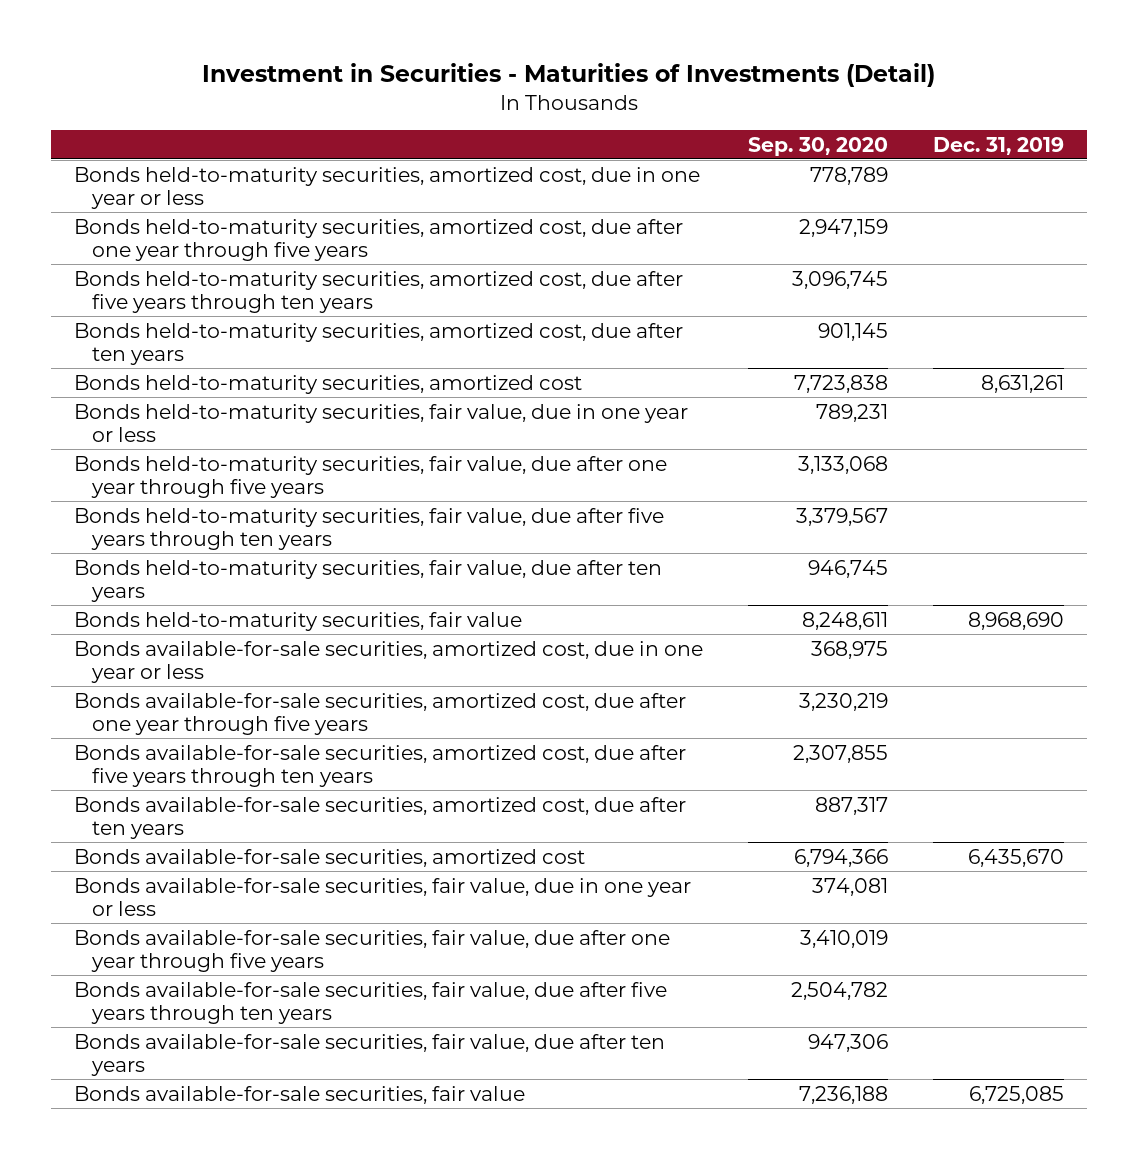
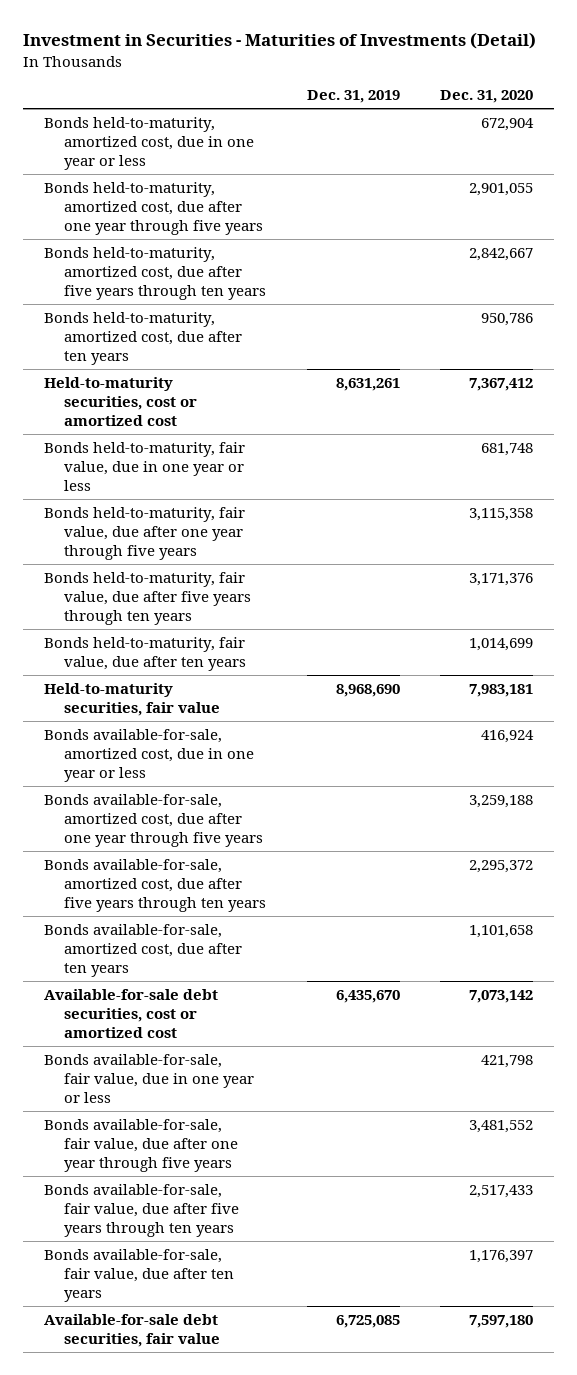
[747,136,888,156] Sep. 30, 2020 -> none
none -> [440,90,534,104] Dec. 31, 2020
[73,166,700,210] Bonds held-to-maturity securities, amortized cost, due in one year or less -> [43,116,255,170] Bonds held-to-maturity, amortized cost, due in one year or less
[73,218,683,262] Bonds held-to-maturity securities, amortized cost, due after one year through five years -> [43,181,264,235] Bonds held-to-maturity, amortized cost, due after one year through five years
[73,270,683,314] Bonds held-to-maturity securities, amortized cost, due after five years through ten years -> [43,246,267,300] Bonds held-to-maturity, amortized cost, due after five years through ten years
[73,322,683,366] Bonds held-to-maturity securities, amortized cost, due after ten years -> [43,311,243,365] Bonds held-to-maturity, amortized cost, due after ten years
[73,374,582,394] Bonds held-to-maturity securities, amortized cost -> [43,376,198,426] Held-to-maturity securities, cost or amortized cost
[73,403,688,443] Bonds held-to-maturity securities, fair value, due in one year or less -> [43,441,245,491] Bonds held-to-maturity, fair value, due in one year or less
[73,455,667,499] Bonds held-to-maturity securities, fair value, due after one year through five years -> [43,506,245,560] Bonds held-to-maturity, fair value, due after one year through five years
[73,507,664,551] Bonds held-to-maturity securities, fair value, due after five years through ten years -> [43,571,252,625] Bonds held-to-maturity, fair value, due after five years through ten years
[73,559,662,603] Bonds held-to-maturity securities, fair value, due after ten years -> [43,636,247,671] Bonds held-to-maturity, fair value, due after ten years
[73,611,522,631] Bonds held-to-maturity securities, fair value -> [43,682,221,716] Held-to-maturity securities, fair value
[73,640,703,684] Bonds available-for-sale securities, amortized cost, due in one year or less -> [43,728,255,782] Bonds available-for-sale, amortized cost, due in one year or less
[73,692,686,736] Bonds available-for-sale securities, amortized cost, due after one year through five years -> [43,793,264,847] Bonds available-for-sale, amortized cost, due after one year through five years
[73,744,686,788] Bonds available-for-sale securities, amortized cost, due after five years through ten years -> [43,858,267,912] Bonds available-for-sale, amortized cost, due after five years through ten years
[73,796,686,840] Bonds available-for-sale securities, amortized cost, due after ten years -> [43,923,243,977] Bonds available-for-sale, amortized cost, due after ten years
[73,848,585,867] Bonds available-for-sale securities, amortized cost -> [43,988,218,1038] Available-for-sale debt securities, cost or amortized cost
[73,877,691,917] Bonds available-for-sale securities, fair value, due in one year or less -> [43,1053,255,1103] Bonds available-for-sale, fair value, due in one year or less
[73,929,670,973] Bonds available-for-sale securities, fair value, due after one year through five years -> [43,1118,239,1172] Bonds available-for-sale, fair value, due after one year through five years
[73,981,667,1025] Bonds available-for-sale securities, fair value, due after five years through ten years -> [43,1183,240,1237] Bonds available-for-sale, fair value, due after five years through ten years
[73,1033,665,1077] Bonds available-for-sale securities, fair value, due after ten years -> [43,1248,235,1302] Bonds available-for-sale, fair value, due after ten years
[73,1085,525,1104] Bonds available-for-sale securities, fair value -> [43,1313,221,1347] Available-for-sale debt securities, fair value

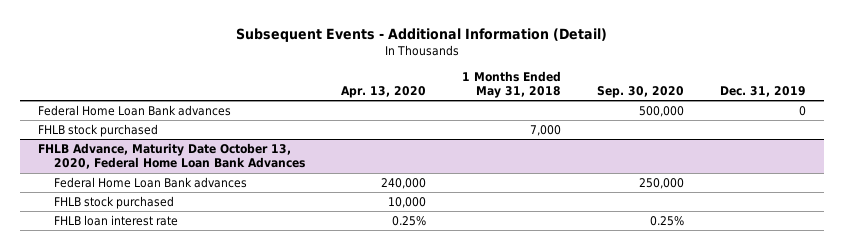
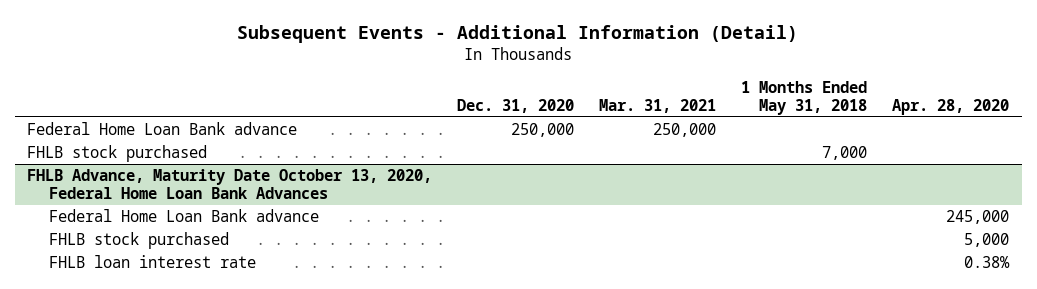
[341,86,427,99] Apr. 13, 2020 -> none
[596,86,684,99] Sep. 30, 2020 -> none
[719,86,806,98] Dec. 31, 2019 -> none
none -> [457,98,575,113] Dec. 31, 2020
none -> [599,98,717,113] Mar. 31, 2021
none -> [892,98,1010,115] Apr. 28, 2020
[37,105,231,117] Federal Home Loan Bank advances -> [27,121,298,135] Federal Home Loan Bank advance
[54,177,248,189] Federal Home Loan Bank advances -> [48,208,319,222] Federal Home Loan Bank advance

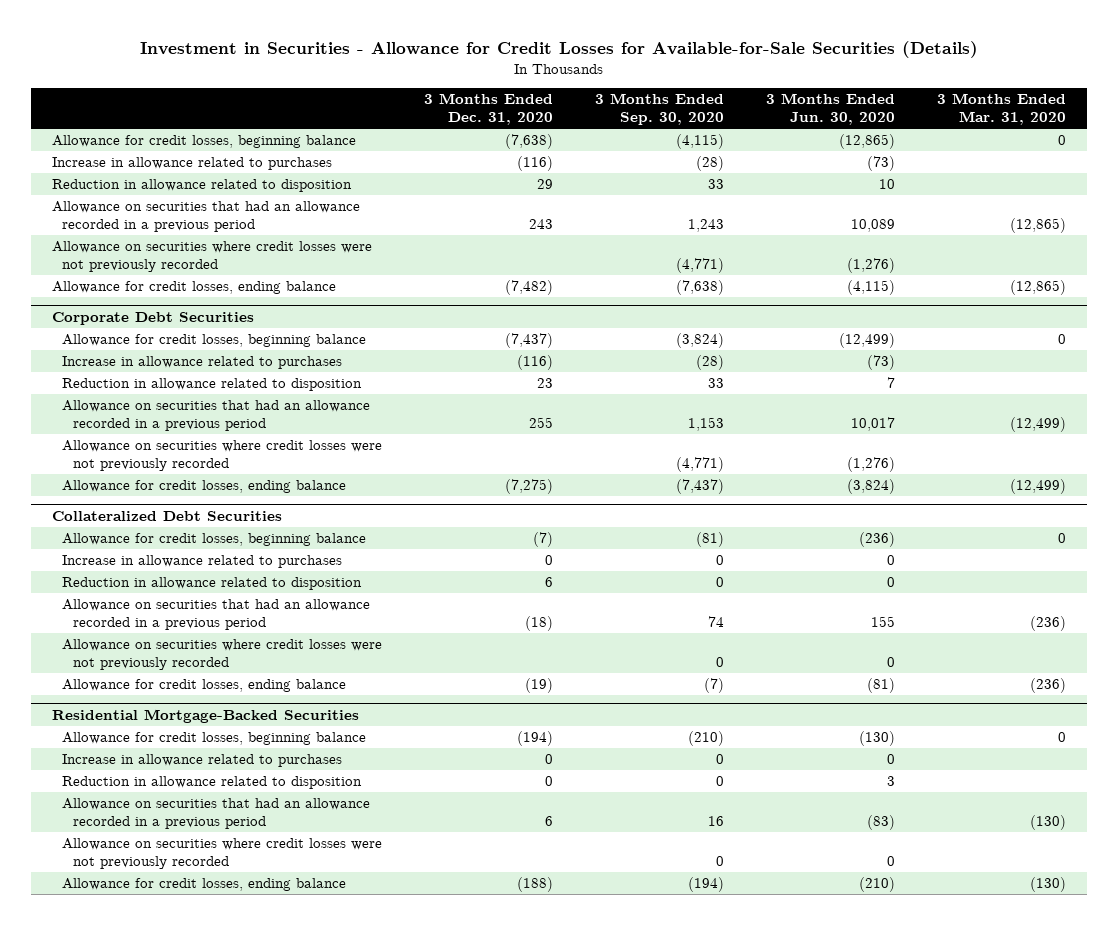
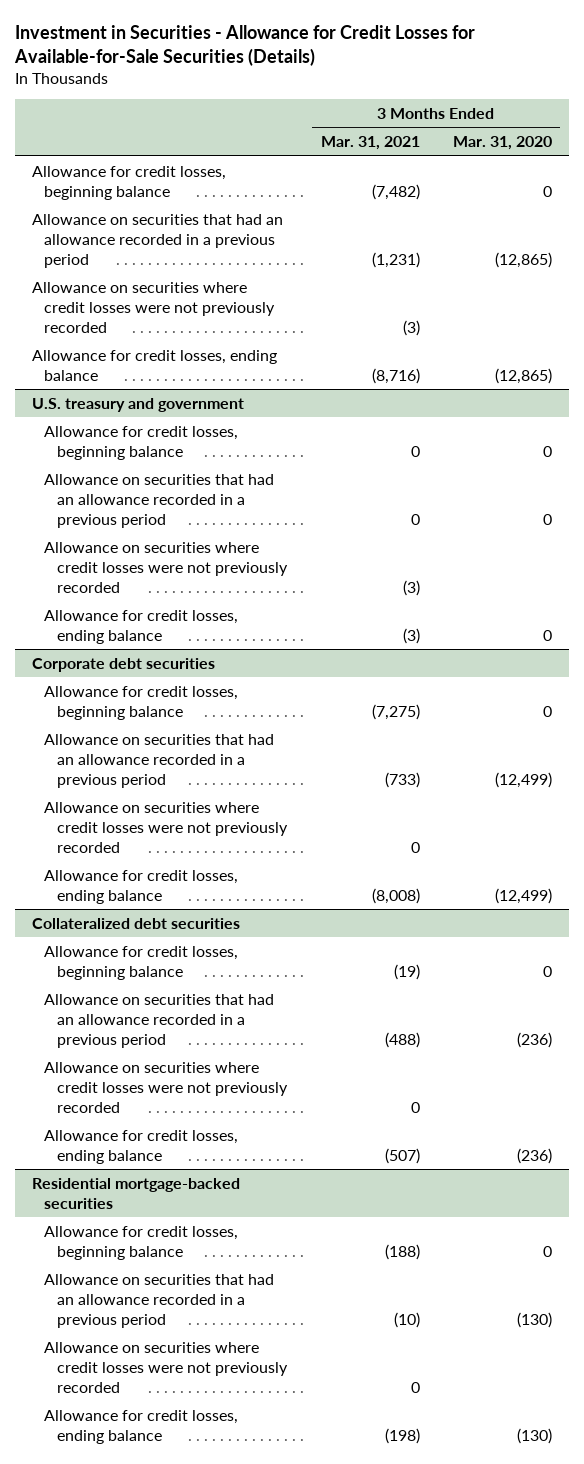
[424,93,554,126] 3 Months Ended Dec. 31, 2020 -> none
[595,93,725,126] 3 Months Ended Sep. 30, 2020 -> none
[766,93,896,126] 3 Months Ended Jun. 30, 2020 -> none
none -> [320,136,420,151] Mar. 31, 2021
[52,157,333,171] Increase in allowance related to purchases -> none
[52,179,353,193] Reduction in allowance related to disposition -> none
none -> [31,397,244,412] U.S. treasury and government
none -> [44,425,239,460] Allowance for credit losses, beginning balance
none -> [44,473,275,528] Allowance on securities that had an allowance recorded in a previous period
none -> [44,541,289,593] Allowance on securities where credit losses were not previously recorded
none -> [44,609,239,644] Allowance for credit losses, ending balance
[52,312,255,326] Corporate Debt Securities -> [31,657,215,672] Corporate debt securities
[62,356,343,370] Increase in allowance related to purchases -> none
[62,378,363,392] Reduction in allowance related to disposition -> none
[52,511,283,522] Collateralized Debt Securities -> [31,917,240,929] Collateralized debt securities
[62,555,343,569] Increase in allowance related to purchases -> none
[62,577,363,591] Reduction in allowance related to disposition -> none
[52,709,360,724] Residential Mortgage-Backed Securities -> [31,1177,240,1209] Residential mortgage-backed securities
[62,754,343,768] Increase in allowance related to purchases -> none
[62,776,363,790] Reduction in allowance related to disposition -> none

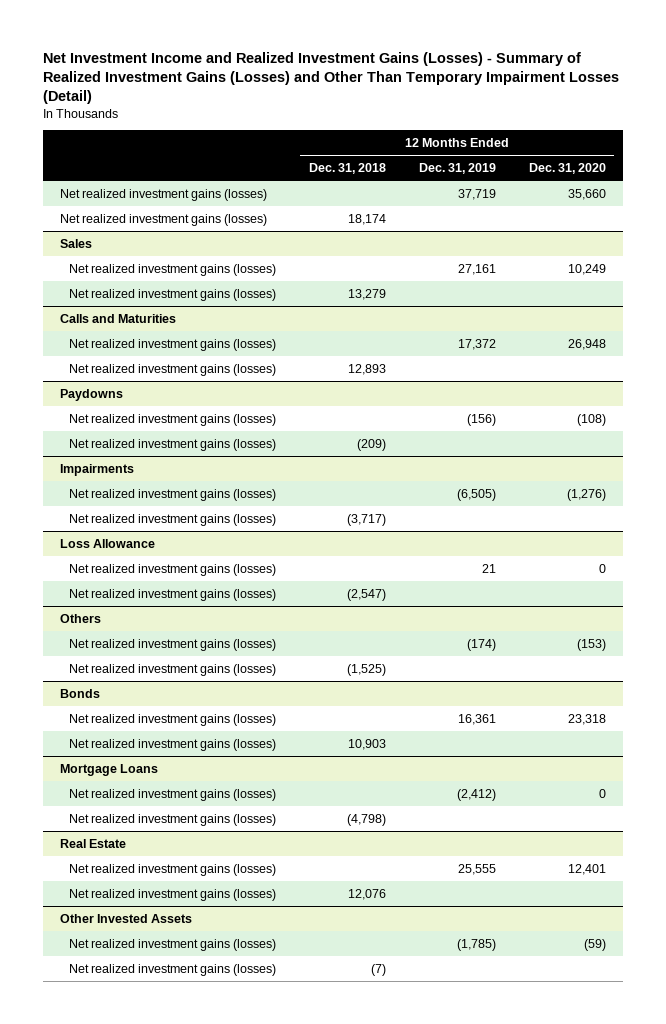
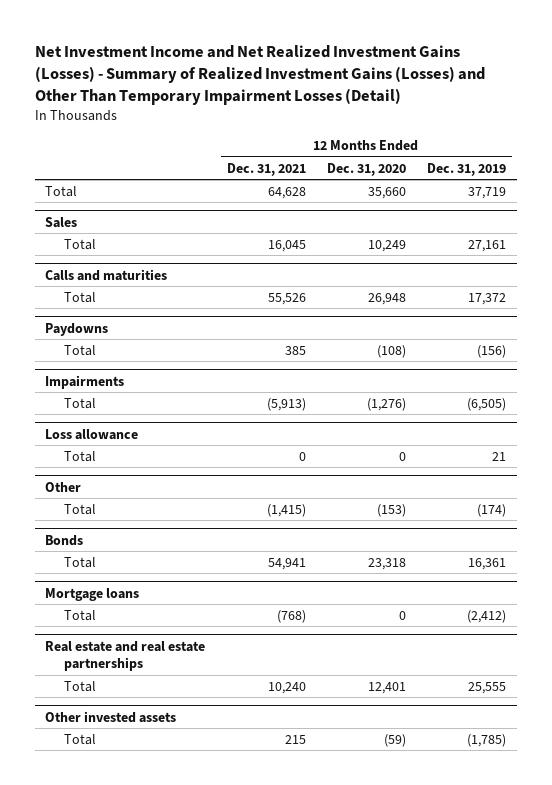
[43,51,620,105] Net Investment Income and Realized Investment Gains (Losses) - Summary of Realized Investment Gains (Losses) and Other Than Temporary Impairment Losses (Detail) -> [34,44,485,106] Net Investment Income and Net Realized Investment Gains (Losses) - Summary of Realized Investment Gains (Losses) and Other Than Temporary Impairment Losses (Detail)
[308,163,386,175] Dec. 31, 2018 -> none
none -> [226,162,306,176] Dec. 31, 2021
[59,213,267,226] Net realized investment gains (losses) -> none
[59,188,267,201] Net realized investment gains (losses) -> [45,185,78,197] Total
[68,288,276,301] Net realized investment gains (losses) -> none
[68,363,276,376] Net realized investment gains (losses) -> none
[68,263,276,276] Net realized investment gains (losses) -> [63,238,96,250] Total
[59,313,176,323] Calls and Maturities -> [45,268,168,281] Calls and maturities
[68,338,276,351] Net realized investment gains (losses) -> [63,291,96,303] Total
[68,438,276,451] Net realized investment gains (losses) -> none
[68,413,276,426] Net realized investment gains (losses) -> [63,344,96,356] Total
[68,513,276,526] Net realized investment gains (losses) -> none
[68,588,276,601] Net realized investment gains (losses) -> none
[68,663,276,676] Net realized investment gains (losses) -> none
[68,488,276,501] Net realized investment gains (losses) -> [63,397,96,409] Total
[59,538,155,548] Loss Allowance -> [45,428,139,440] Loss allowance
[68,563,276,576] Net realized investment gains (losses) -> [63,450,96,462] Total
[59,613,101,623] Others -> [45,481,82,492] Other
[68,638,276,651] Net realized investment gains (losses) -> [63,503,96,515] Total
[68,738,276,751] Net realized investment gains (losses) -> none
[68,813,276,826] Net realized investment gains (losses) -> none
[59,838,126,848] Real Estate -> none
[68,863,276,876] Net realized investment gains (losses) -> none
[68,888,276,901] Net realized investment gains (losses) -> none
[68,963,276,976] Net realized investment gains (losses) -> none
[68,713,276,726] Net realized investment gains (losses) -> [63,556,96,568] Total
[59,763,158,776] Mortgage Loans -> [45,587,140,601] Mortgage loans
[68,788,276,801] Net realized investment gains (losses) -> [63,609,96,621] Total
none -> [45,640,206,672] Real estate and real estate partnerships
none -> [63,680,96,692] Total
[59,913,192,923] Other Invested Assets -> [45,710,177,723] Other invested assets
[68,938,276,951] Net realized investment gains (losses) -> [63,733,96,745] Total

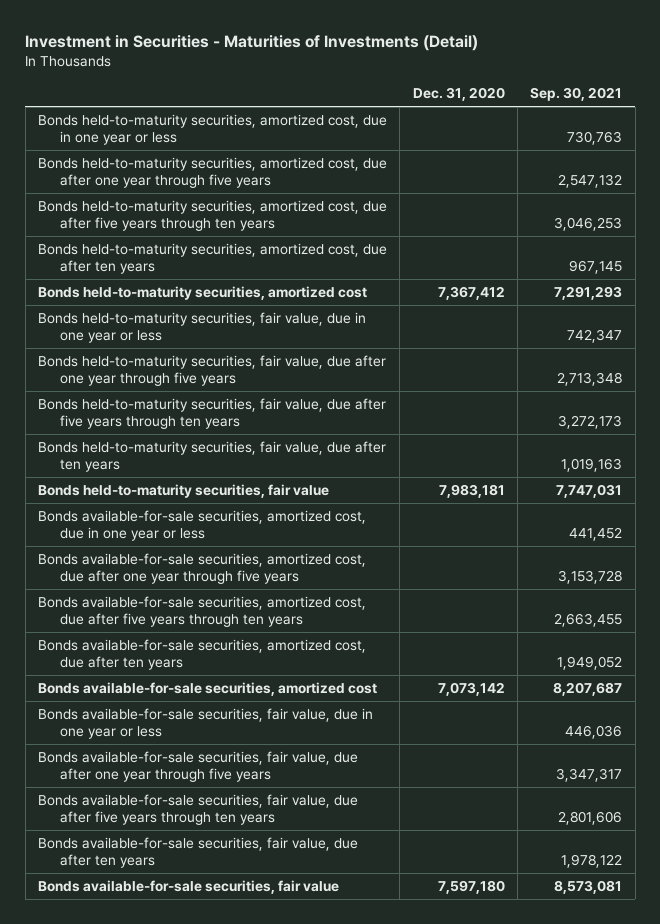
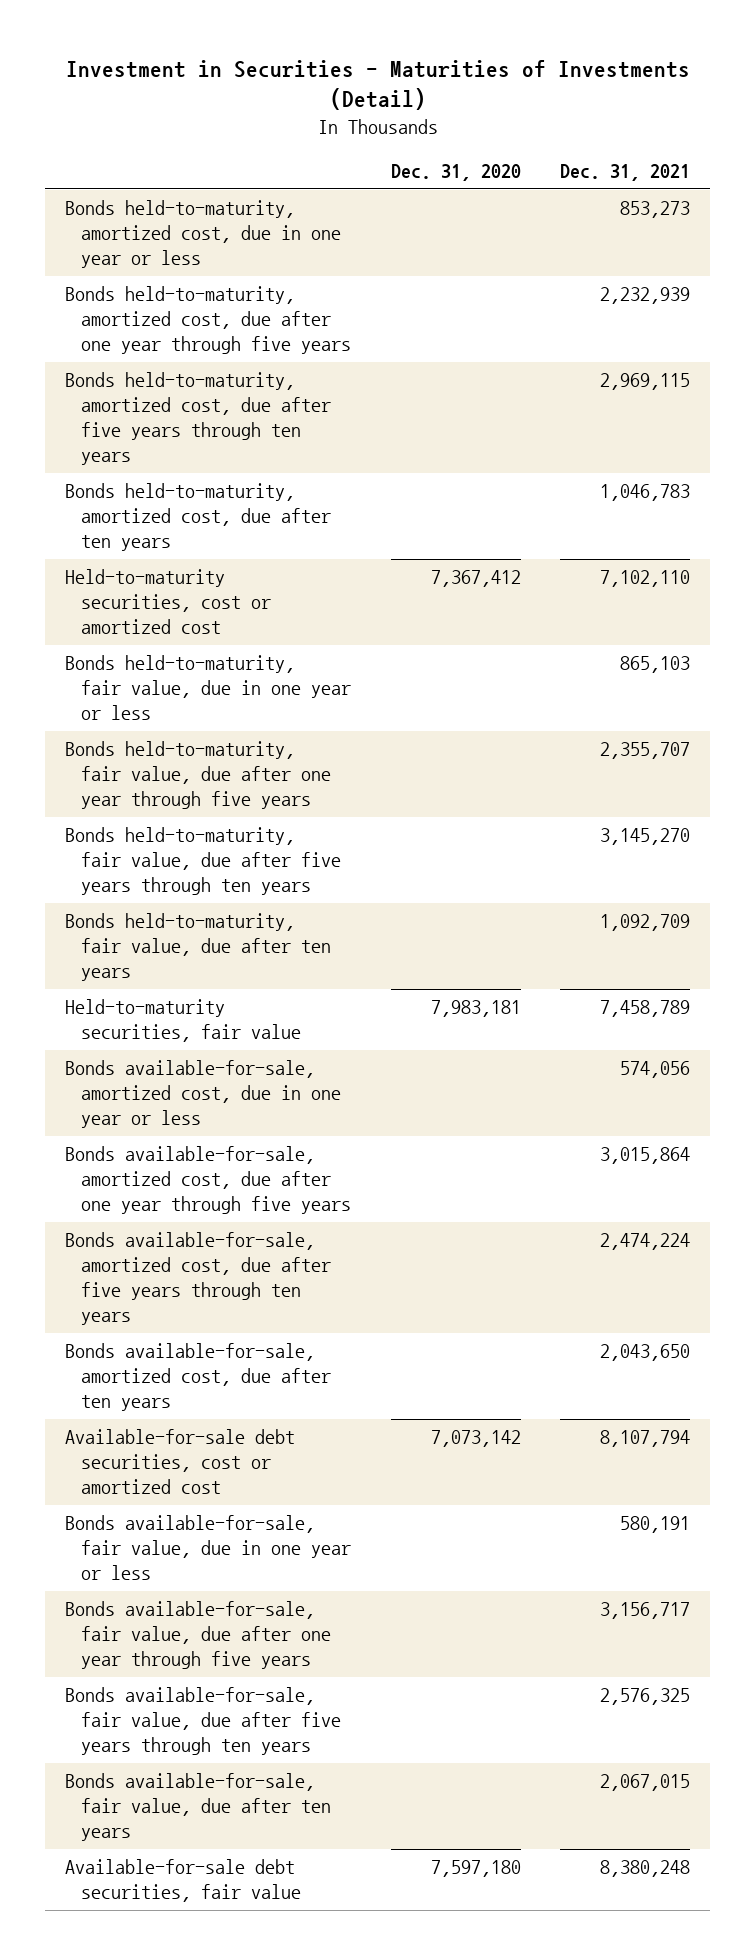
[530,87,623,102] Sep. 30, 2021 -> none
none -> [560,163,691,181] Dec. 31, 2021
[38,113,388,146] Bonds held-to-maturity securities, amortized cost, due in one year or less -> [64,200,342,269] Bonds held-to-maturity, amortized cost, due in one year or less
[38,156,388,189] Bonds held-to-maturity securities, amortized cost, due after one year through five years -> [64,286,352,355] Bonds held-to-maturity, amortized cost, due after one year through five years
[38,199,388,232] Bonds held-to-maturity securities, amortized cost, due after five years through ten years -> [64,372,332,466] Bonds held-to-maturity, amortized cost, due after five years through ten years
[38,242,388,275] Bonds held-to-maturity securities, amortized cost, due after ten years -> [64,483,332,552] Bonds held-to-maturity, amortized cost, due after ten years
[38,285,368,300] Bonds held-to-maturity securities, amortized cost -> [64,569,272,635] Held-to-maturity securities, cost or amortized cost
[38,311,367,344] Bonds held-to-maturity securities, fair value, due in one year or less -> [64,655,352,721] Bonds held-to-maturity, fair value, due in one year or less
[38,354,387,387] Bonds held-to-maturity securities, fair value, due after one year through five years -> [64,741,332,810] Bonds held-to-maturity, fair value, due after one year through five years
[38,397,387,430] Bonds held-to-maturity securities, fair value, due after five years through ten years -> [64,827,342,896] Bonds held-to-maturity, fair value, due after five years through ten years
[38,440,387,473] Bonds held-to-maturity securities, fair value, due after ten years -> [64,913,332,982] Bonds held-to-maturity, fair value, due after ten years
[38,483,330,498] Bonds held-to-maturity securities, fair value -> [64,999,302,1043] Held-to-maturity securities, fair value
[38,509,367,542] Bonds available-for-sale securities, amortized cost, due in one year or less -> [64,1060,342,1129] Bonds available-for-sale, amortized cost, due in one year or less
[38,552,367,585] Bonds available-for-sale securities, amortized cost, due after one year through five years -> [64,1146,352,1215] Bonds available-for-sale, amortized cost, due after one year through five years
[38,595,367,628] Bonds available-for-sale securities, amortized cost, due after five years through ten years -> [64,1232,332,1326] Bonds available-for-sale, amortized cost, due after five years through ten years
[38,638,367,671] Bonds available-for-sale securities, amortized cost, due after ten years -> [64,1343,332,1412] Bonds available-for-sale, amortized cost, due after ten years
[38,681,378,696] Bonds available-for-sale securities, amortized cost -> [64,1429,295,1495] Available-for-sale debt securities, cost or amortized cost
[38,707,374,740] Bonds available-for-sale securities, fair value, due in one year or less -> [64,1515,352,1581] Bonds available-for-sale, fair value, due in one year or less
[38,750,359,783] Bonds available-for-sale securities, fair value, due after one year through five years -> [64,1601,332,1670] Bonds available-for-sale, fair value, due after one year through five years
[38,793,359,826] Bonds available-for-sale securities, fair value, due after five years through ten years -> [64,1687,342,1756] Bonds available-for-sale, fair value, due after five years through ten years
[38,836,359,869] Bonds available-for-sale securities, fair value, due after ten years -> [64,1773,332,1842] Bonds available-for-sale, fair value, due after ten years
[38,879,340,894] Bonds available-for-sale securities, fair value -> [64,1859,302,1903] Available-for-sale debt securities, fair value

